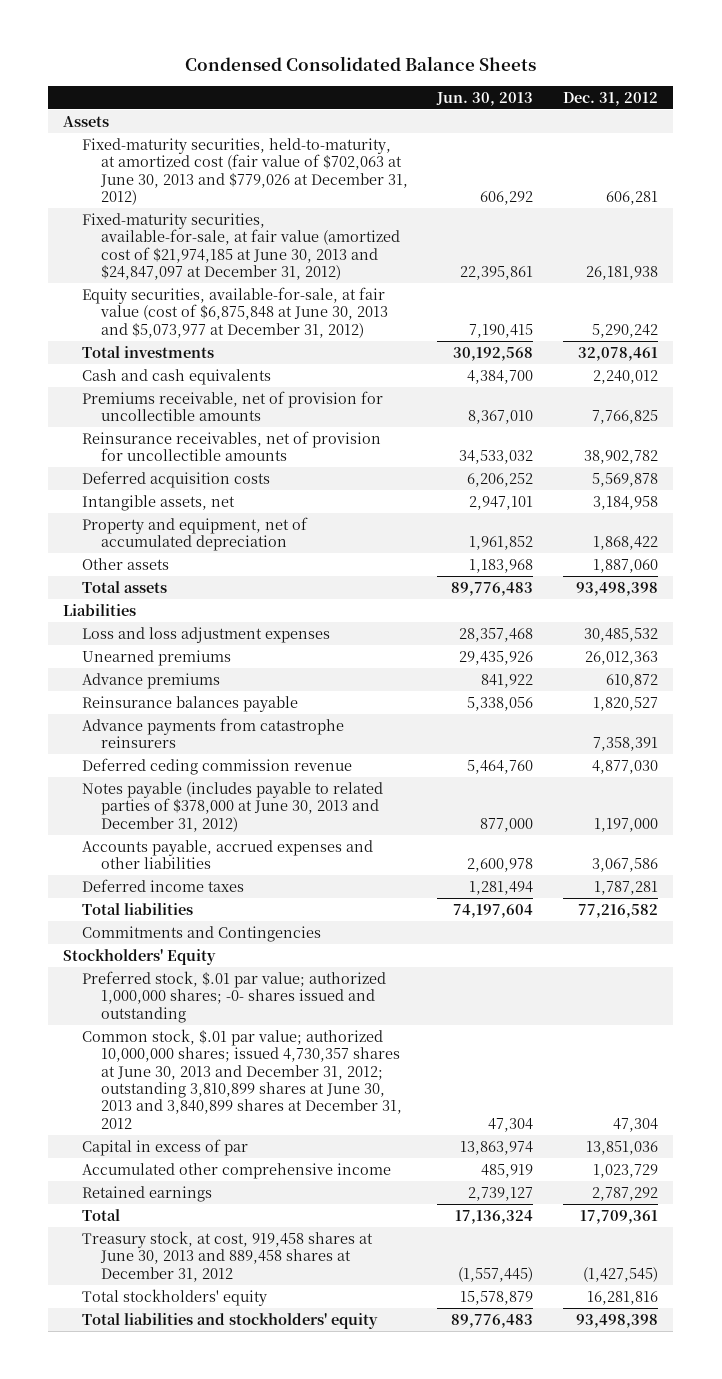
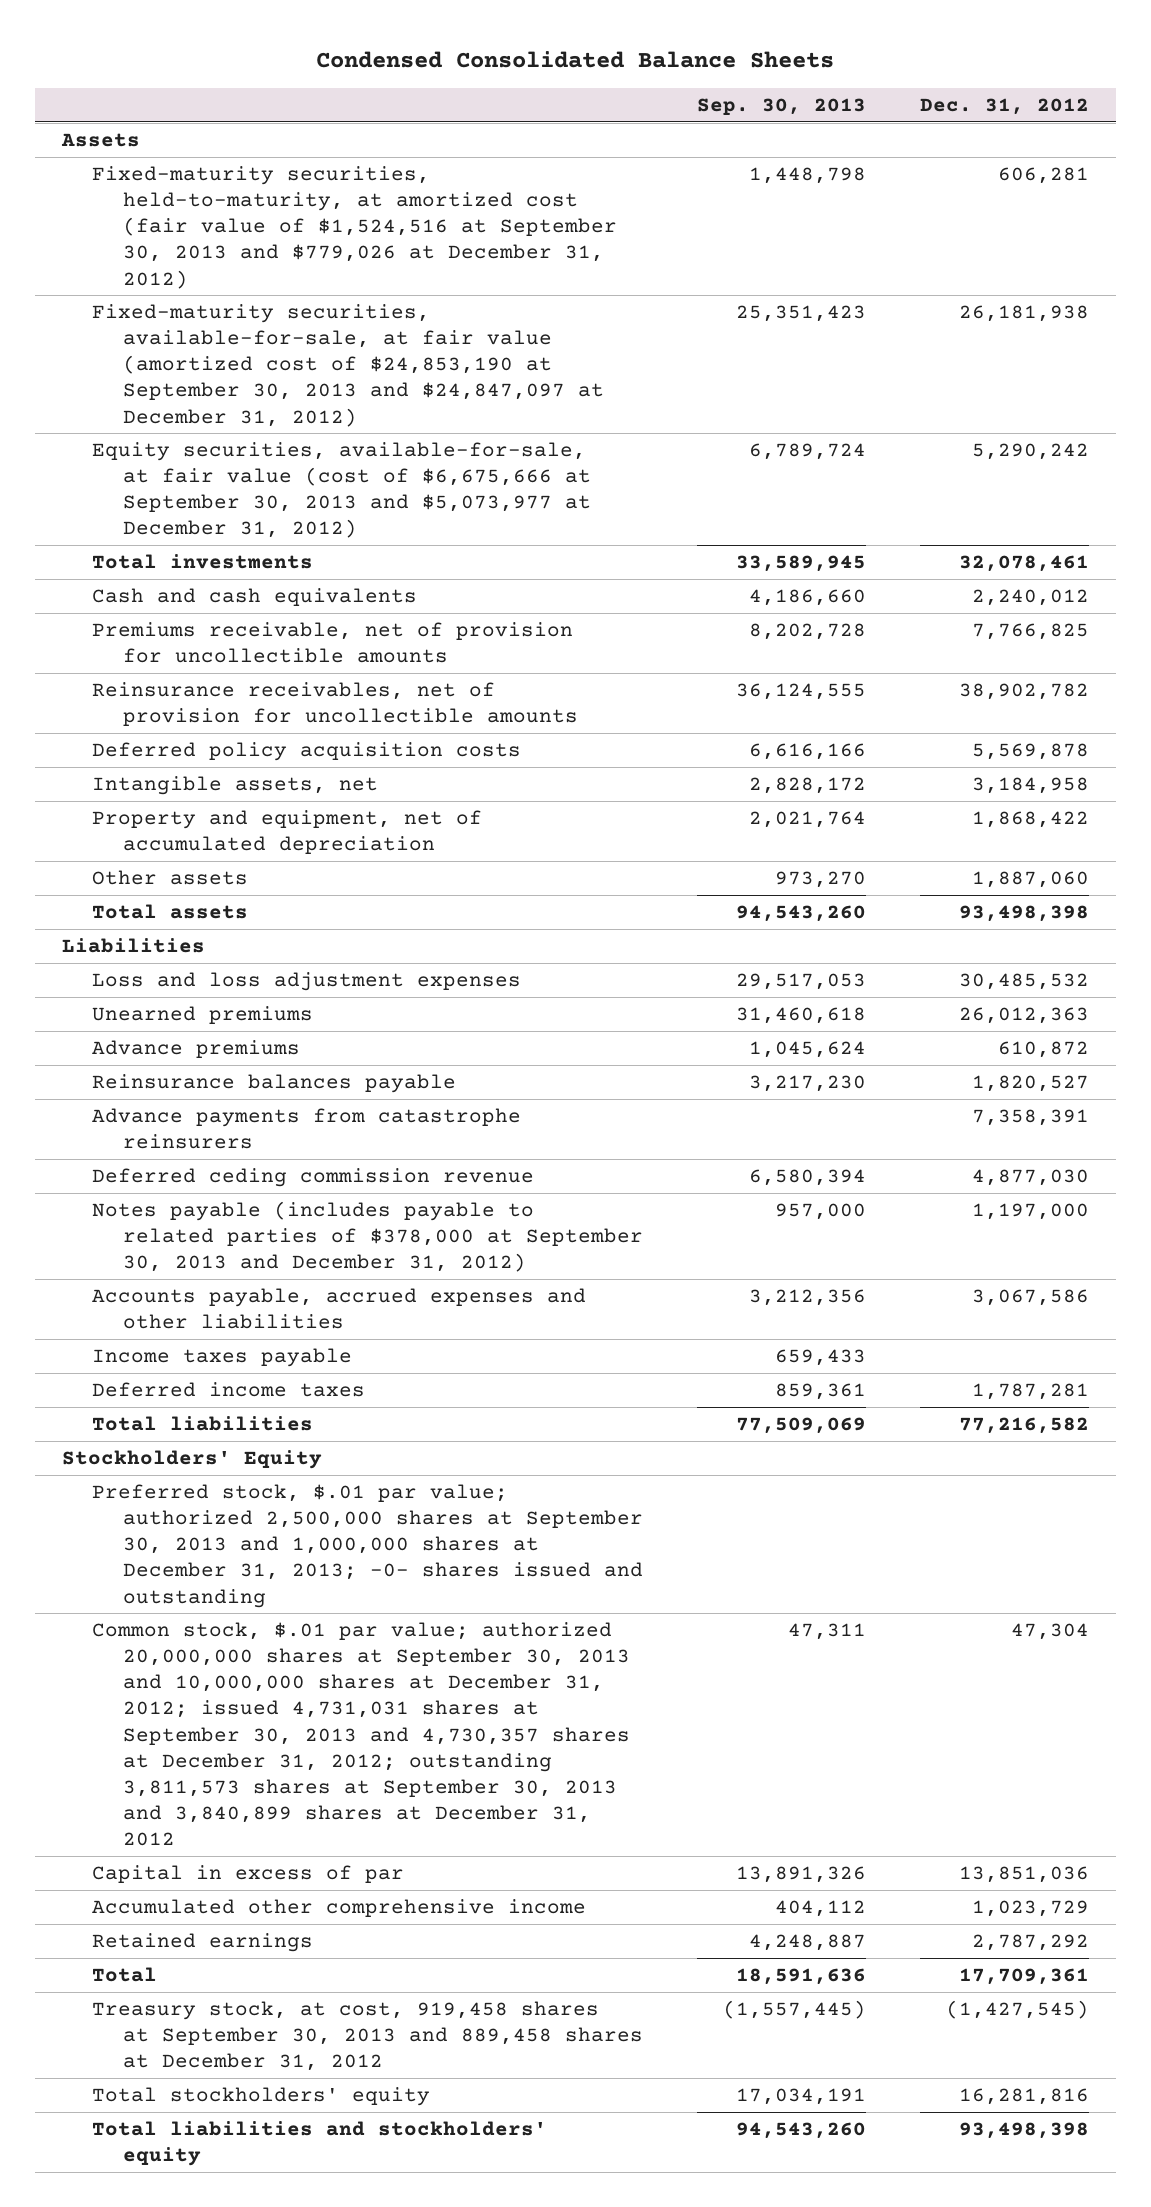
[436,91,534,106] Jun. 30, 2013 -> none
none -> [697,98,867,116] Sep. 30, 2013
[81,137,408,205] Fixed-maturity securities, held-to-maturity, at amortized cost (fair value of $702,063 at June 30, 2013 and $779,026 at December 31, 2012) -> [92,165,618,289] Fixed-maturity securities, held-to-maturity, at amortized cost (fair value of $1,524,516 at September 30, 2013 and $779,026 at December 31, 2012)
[81,212,400,280] Fixed-maturity securities, available-for-sale, at fair value (amortized cost of $21,974,185 at June 30, 2013 and $24,847,097 at December 31, 2012) -> [92,303,605,427] Fixed-maturity securities, available-for-sale, at fair value (amortized cost of $24,853,190 at September 30, 2013 and $24,847,097 at December 31, 2012)
[81,286,388,338] Equity securities, available-for-sale, at fair value (cost of $6,875,848 at June 30, 2013 and $5,073,977 at December 31, 2012) -> [92,441,592,539] Equity securities, available-for-sale, at fair value (cost of $6,675,666 at September 30, 2013 and $5,073,977 at December 31, 2012)
[81,470,270,488] Deferred acquisition costs -> [92,741,522,761] Deferred policy acquisition costs
[81,781,383,832] Notes payable (includes payable to related parties of $378,000 at June 30, 2013 and December 31, 2012) -> [92,1200,644,1273] Notes payable (includes payable to related parties of $378,000 at September 30, 2013 and December 31, 2012)
none -> [92,1347,353,1367] Income taxes payable
[81,925,321,942] Commitments and Contingencies -> none
[81,970,386,1023] Preferred stock, $.01 par value; authorized 1,000,000 shares; -0- shares issued and outstanding -> [92,1483,644,1608] Preferred stock, $.01 par value; authorized 2,500,000 shares at September 30, 2013 and 1,000,000 shares at December 31, 2013; -0- shares issued and outstanding
[81,1028,402,1129] Common stock, $.01 par value; authorized 10,000,000 shares; issued 4,730,357 shares at June 30, 2013 and December 31, 2012; outstanding 3,810,899 shares at June 30, 2013 and 3,840,899 shares at December 31, 2012 -> [92,1621,631,1847] Common stock, $.01 par value; authorized 20,000,000 shares at September 30, 2013 and 10,000,000 shares at December 31, 2012; issued 4,731,031 shares at September 30, 2013 and 4,730,357 shares at December 31, 2012; outstanding 3,811,573 shares at September 30, 2013 and 3,840,899 shares at December 31, 2012
[81,1230,373,1282] Treasury stock, at cost, 919,458 shares at June 30, 2013 and 889,458 shares at December 31, 2012 -> [92,2000,644,2072] Treasury stock, at cost, 919,458 shares at September 30, 2013 and 889,458 shares at December 31, 2012

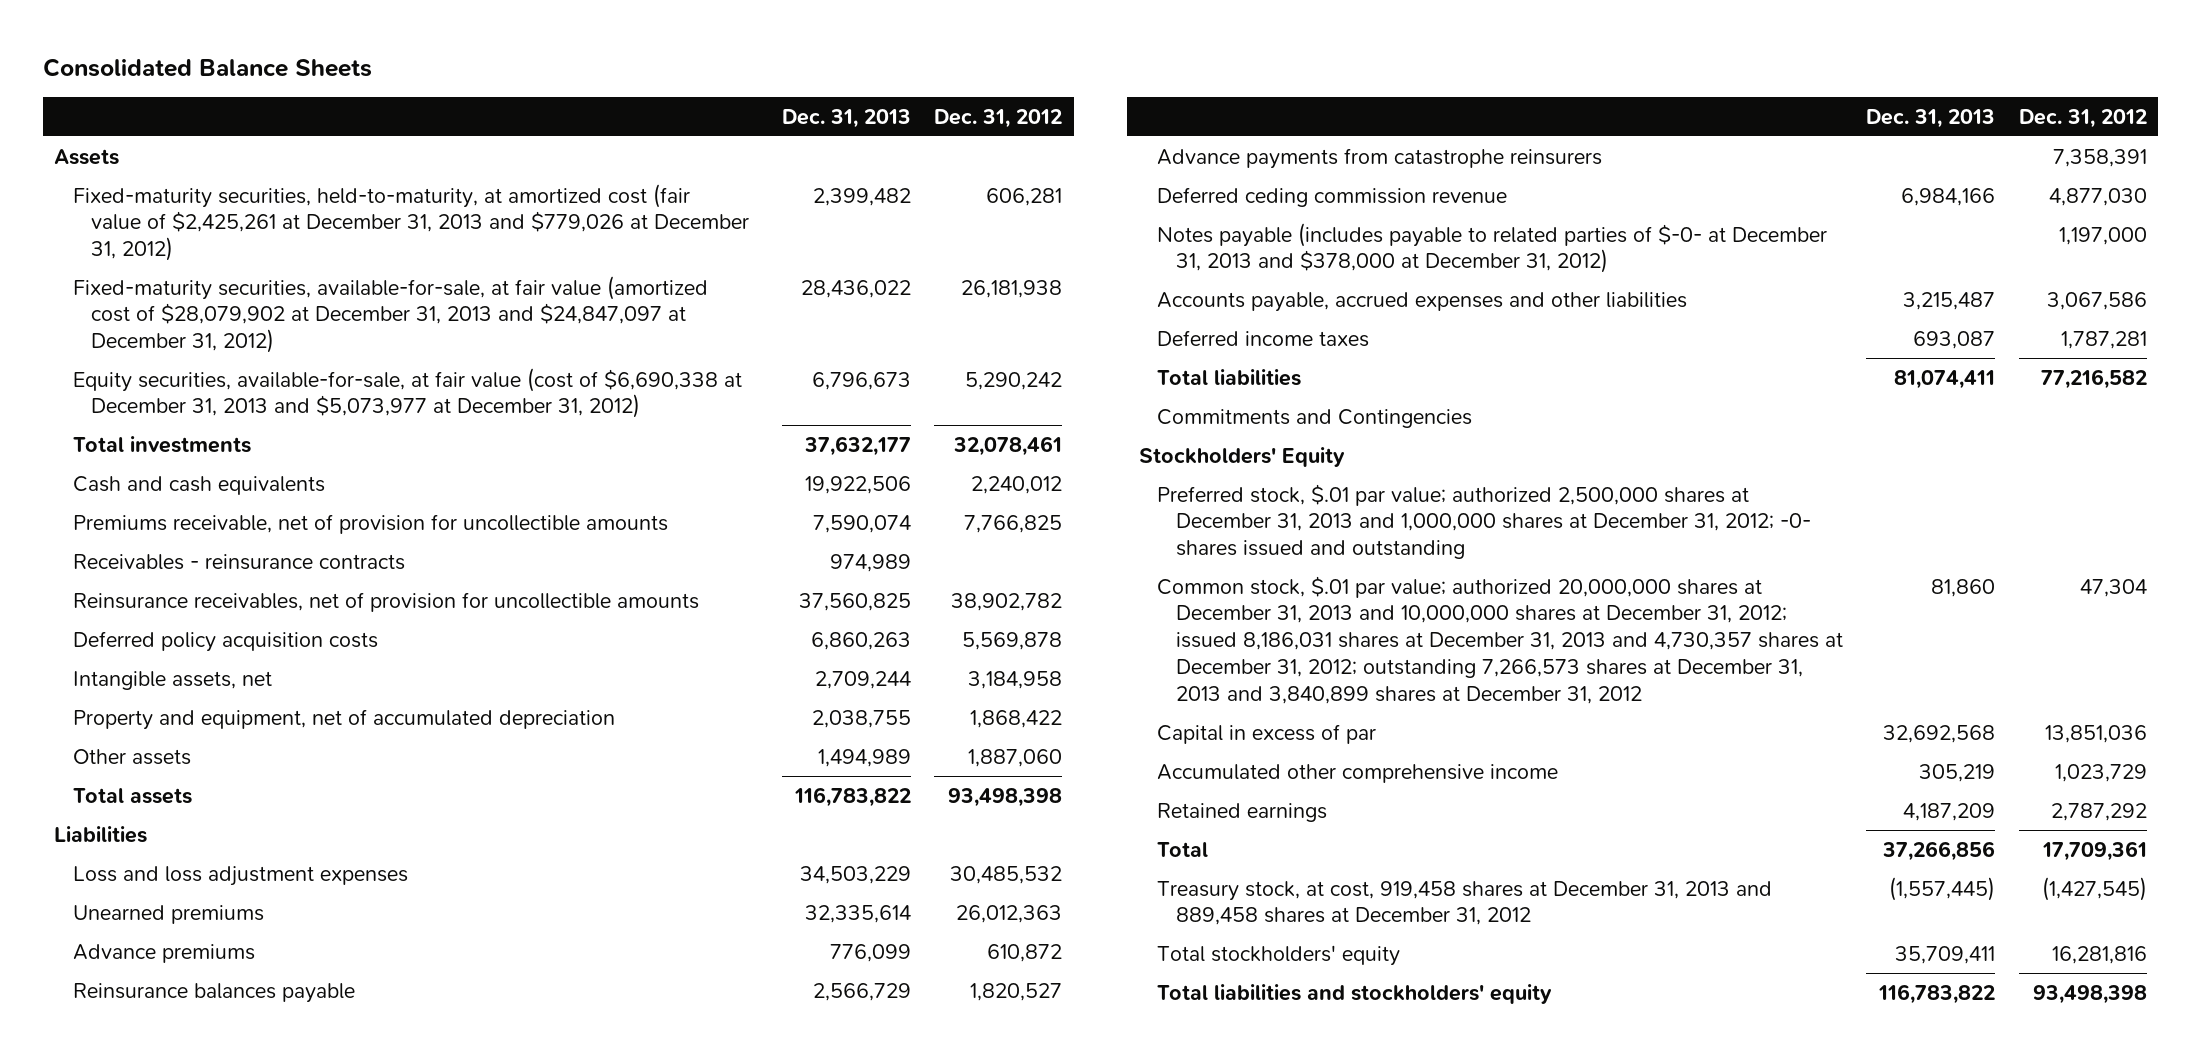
[316,51,835,69] Condensed Consolidated Balance Sheets -> [42,57,372,77] Consolidated Balance Sheets
[697,98,867,116] Sep. 30, 2013 -> none
none -> [781,108,911,128] Dec. 31, 2013
[92,165,618,289] Fixed-maturity securities, held-to-maturity, at amortized cost (fair value of $1,524,516 at September 30, 2013 and $779,026 at December 31, 2012) -> [72,183,750,262] Fixed-maturity securities, held-to-maturity, at amortized cost (fair value of $2,425,261 at December 31, 2013 and $779,026 at December 31, 2012)
[92,303,605,427] Fixed-maturity securities, available-for-sale, at fair value (amortized cost of $24,853,190 at September 30, 2013 and $24,847,097 at December 31, 2012) -> [72,275,708,354] Fixed-maturity securities, available-for-sale, at fair value (amortized cost of $28,079,902 at December 31, 2013 and $24,847,097 at December 31, 2012)
[92,441,592,539] Equity securities, available-for-sale, at fair value (cost of $6,675,666 at September 30, 2013 and $5,073,977 at December 31, 2012) -> [72,367,742,419] Equity securities, available-for-sale, at fair value (cost of $6,690,338 at December 31, 2013 and $5,073,977 at December 31, 2012)
none -> [72,553,405,570] Receivables - reinsurance contracts
[92,1200,644,1273] Notes payable (includes payable to related parties of $378,000 at September 30, 2013 and December 31, 2012) -> [1157,222,1828,274] Notes payable (includes payable to related parties of $-0- at December 31, 2013 and $378,000 at December 31, 2012)
[92,1347,353,1367] Income taxes payable -> none
none -> [1157,408,1473,428] Commitments and Contingencies
[92,1483,644,1608] Preferred stock, $.01 par value; authorized 2,500,000 shares at September 30, 2013 and 1,000,000 shares at December 31, 2013; -0- shares issued and outstanding -> [1157,483,1811,560] Preferred stock, $.01 par value; authorized 2,500,000 shares at December 31, 2013 and 1,000,000 shares at December 31, 2012; -0- shares issued and outstanding
[92,1621,631,1847] Common stock, $.01 par value; authorized 20,000,000 shares at September 30, 2013 and 10,000,000 shares at December 31, 2012; issued 4,731,031 shares at September 30, 2013 and 4,730,357 shares at December 31, 2012; outstanding 3,811,573 shares at September 30, 2013 and 3,840,899 shares at December 31, 2012 -> [1157,575,1843,704] Common stock, $.01 par value; authorized 20,000,000 shares at December 31, 2013 and 10,000,000 shares at December 31, 2012; issued 8,186,031 shares at December 31, 2013 and 4,730,357 shares at December 31, 2012; outstanding 7,266,573 shares at December 31, 2013 and 3,840,899 shares at December 31, 2012
[92,2000,644,2072] Treasury stock, at cost, 919,458 shares at September 30, 2013 and 889,458 shares at December 31, 2012 -> [1157,880,1773,926] Treasury stock, at cost, 919,458 shares at December 31, 2013 and 889,458 shares at December 31, 2012

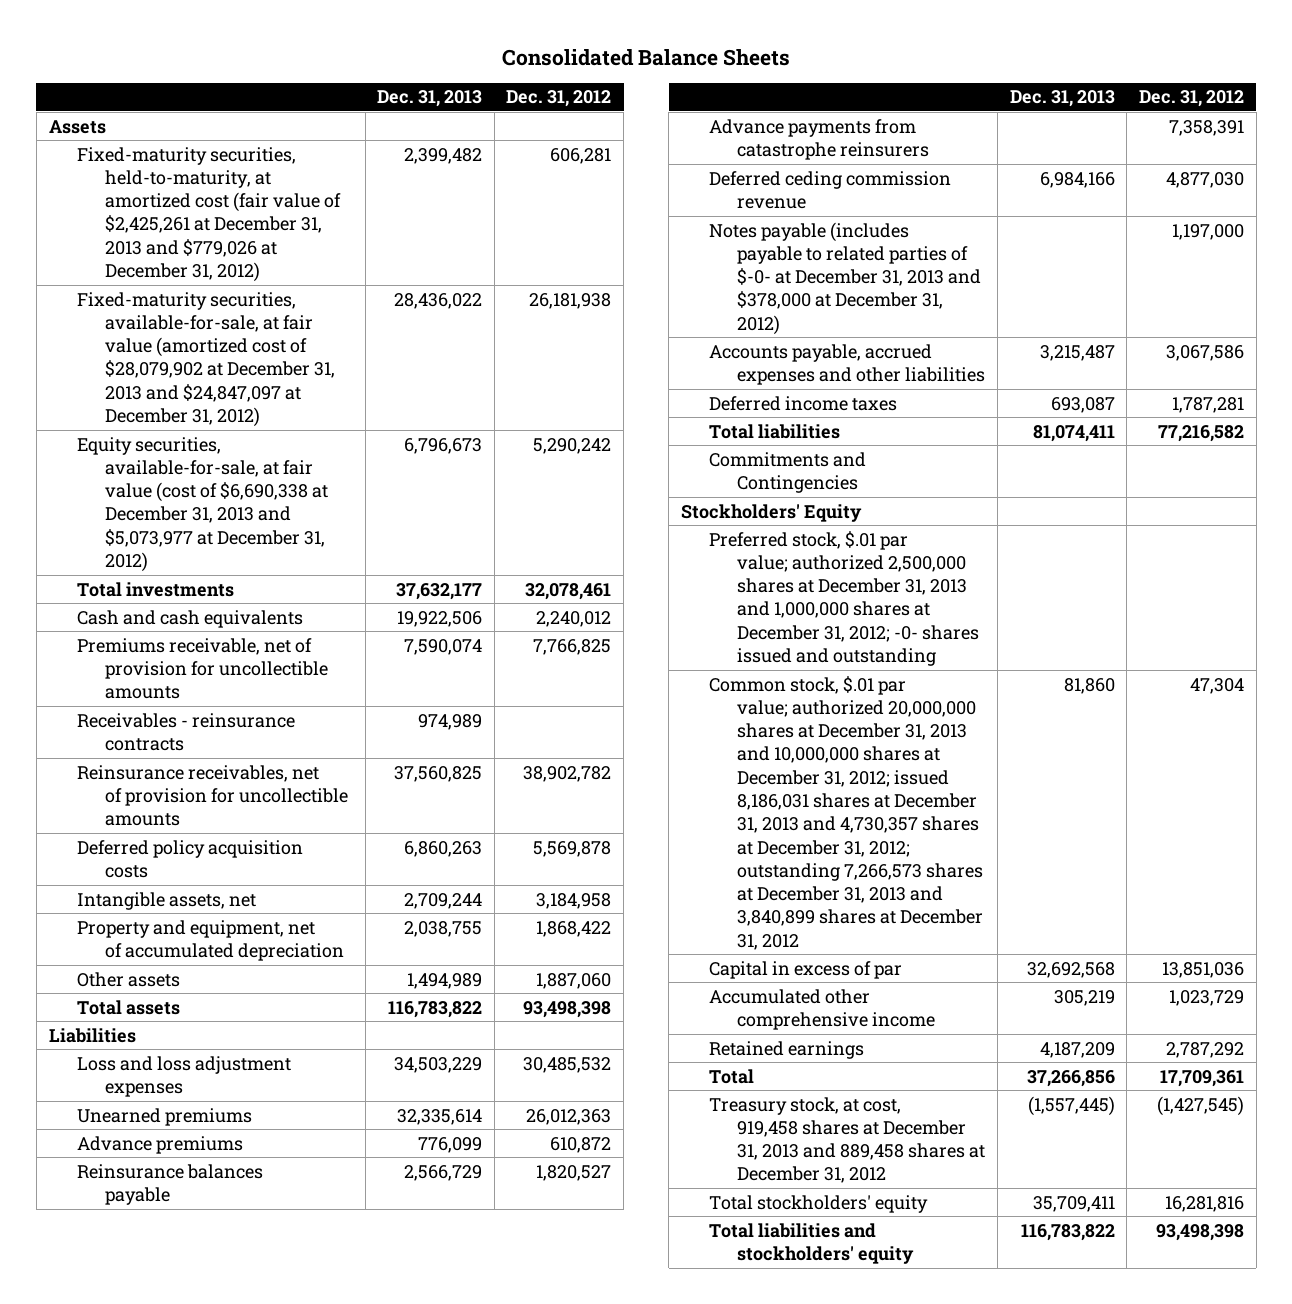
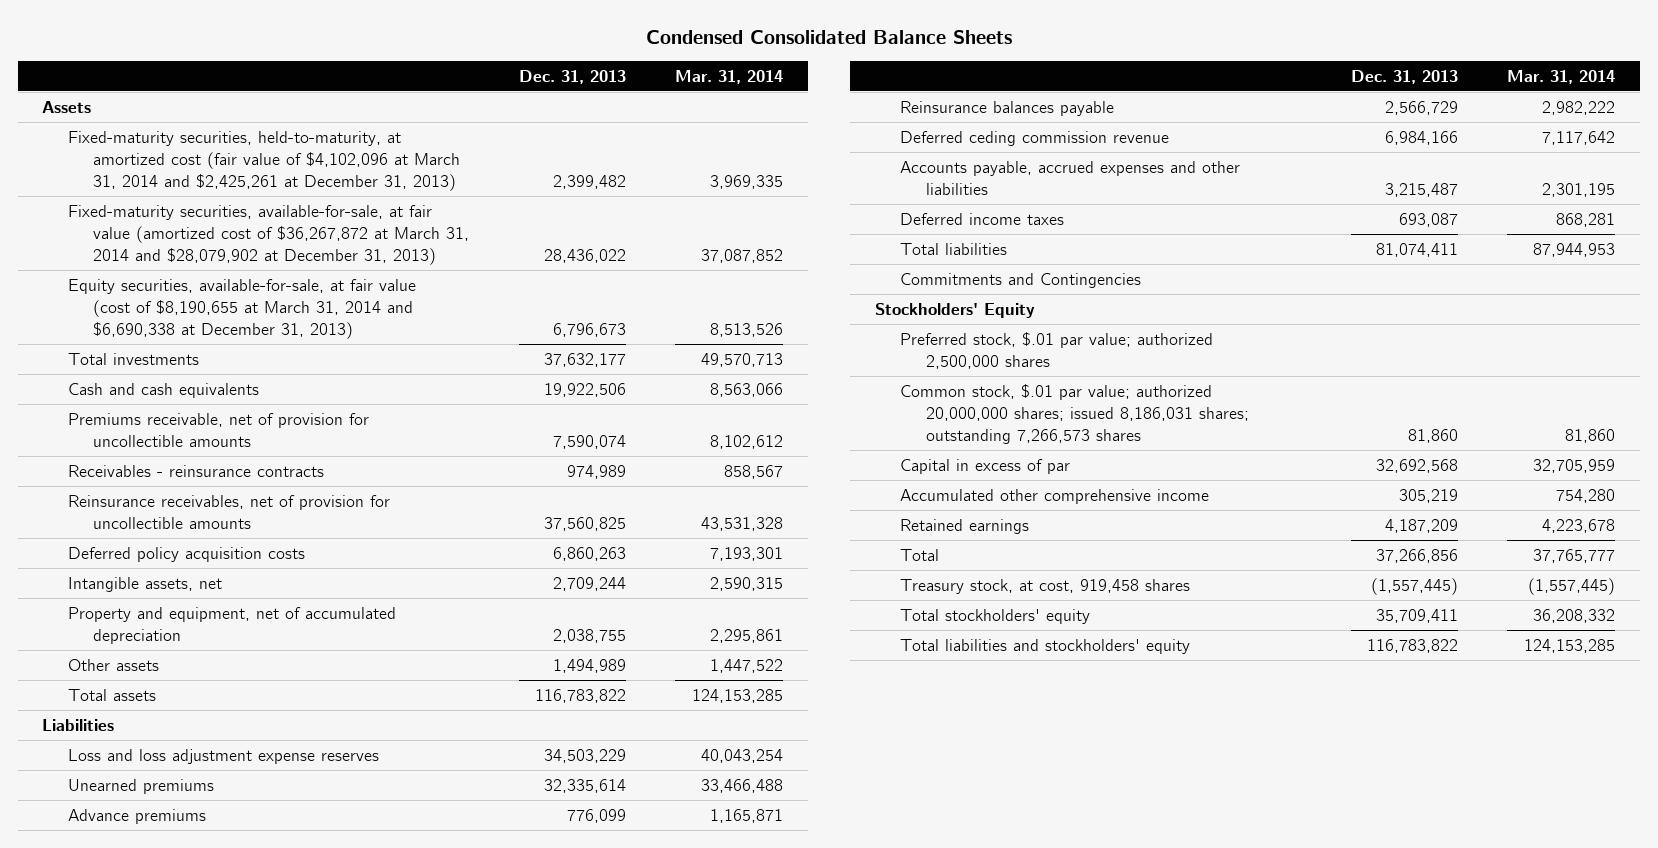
[502,48,791,66] Consolidated Balance Sheets -> [645,29,1012,44] Condensed Consolidated Balance Sheets
[506,90,612,108] Dec. 31, 2012 -> none
none -> [675,69,784,84] Mar. 31, 2014
[76,146,342,283] Fixed-maturity securities, held-to-maturity, at amortized cost (fair value of $2,425,261 at December 31, 2013 and $779,026 at December 31, 2012) -> [67,130,461,191] Fixed-maturity securities, held-to-maturity, at amortized cost (fair value of $4,102,096 at March 31, 2014 and $2,425,261 at December 31, 2013)
[76,291,336,428] Fixed-maturity securities, available-for-sale, at fair value (amortized cost of $28,079,902 at December 31, 2013 and $24,847,097 at December 31, 2012) -> [67,204,470,265] Fixed-maturity securities, available-for-sale, at fair value (amortized cost of $36,267,872 at March 31, 2014 and $28,079,902 at December 31, 2013)
[76,436,329,573] Equity securities, available-for-sale, at fair value (cost of $6,690,338 at December 31, 2013 and $5,073,977 at December 31, 2012) -> [67,278,416,339] Equity securities, available-for-sale, at fair value (cost of $8,190,655 at March 31, 2014 and $6,690,338 at December 31, 2013)
[76,1055,291,1097] Loss and loss adjustment expenses -> [67,748,379,764] Loss and loss adjustment expense reserves
[709,118,930,160] Advance payments from catastrophe reinsurers -> none
[709,221,982,335] Notes payable (includes payable to related parties of $-0- at December 31, 2013 and $378,000 at December 31, 2012) -> none
[709,530,980,667] Preferred stock, $.01 par value; authorized 2,500,000 shares at December 31, 2013 and 1,000,000 shares at December 31, 2012; -0- shares issued and outstanding -> [900,331,1214,369] Preferred stock, $.01 par value; authorized 2,500,000 shares
[709,675,984,950] Common stock, $.01 par value; authorized 20,000,000 shares at December 31, 2013 and 10,000,000 shares at December 31, 2012; issued 8,186,031 shares at December 31, 2013 and 4,730,357 shares at December 31, 2012; outstanding 7,266,573 shares at December 31, 2013 and 3,840,899 shares at December 31, 2012 -> [900,383,1249,444] Common stock, $.01 par value; authorized 20,000,000 shares; issued 8,186,031 shares; outstanding 7,266,573 shares
[709,1096,986,1184] Treasury stock, at cost, 919,458 shares at December 31, 2013 and 889,458 shares at December 31, 2012 -> [900,578,1191,594] Treasury stock, at cost, 919,458 shares

